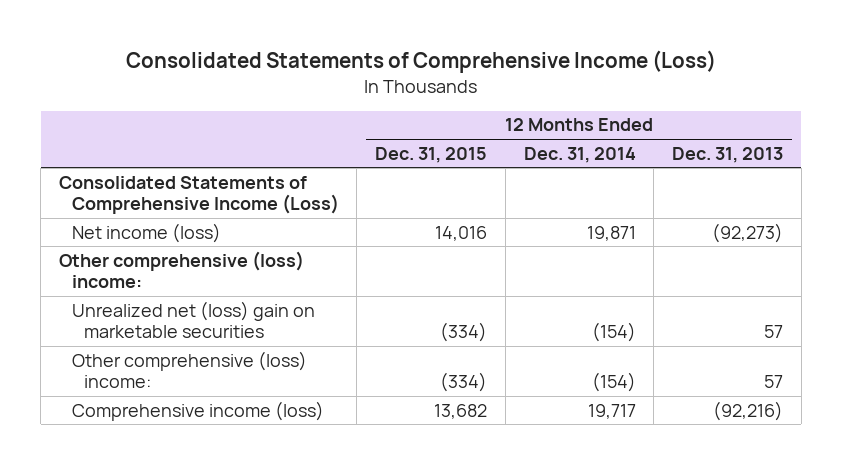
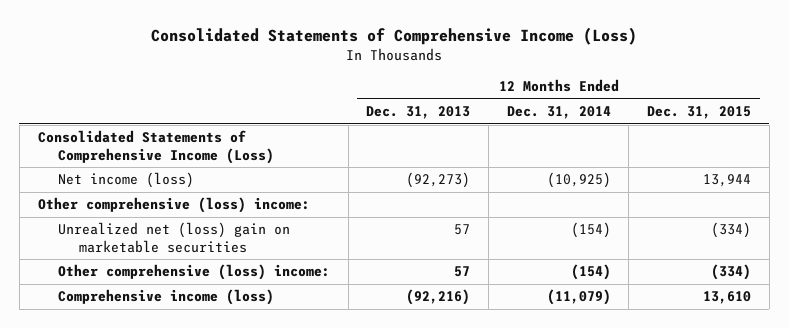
[435,225,488,241] 14,016 -> [703,174,752,188] 13,944
[586,225,636,241] 19,871 -> [546,172,611,189] (10,925)
[434,403,488,419] 13,682 -> [703,291,752,305] 13,610
[587,403,636,419] 19,717 -> [546,289,611,306] (11,079)

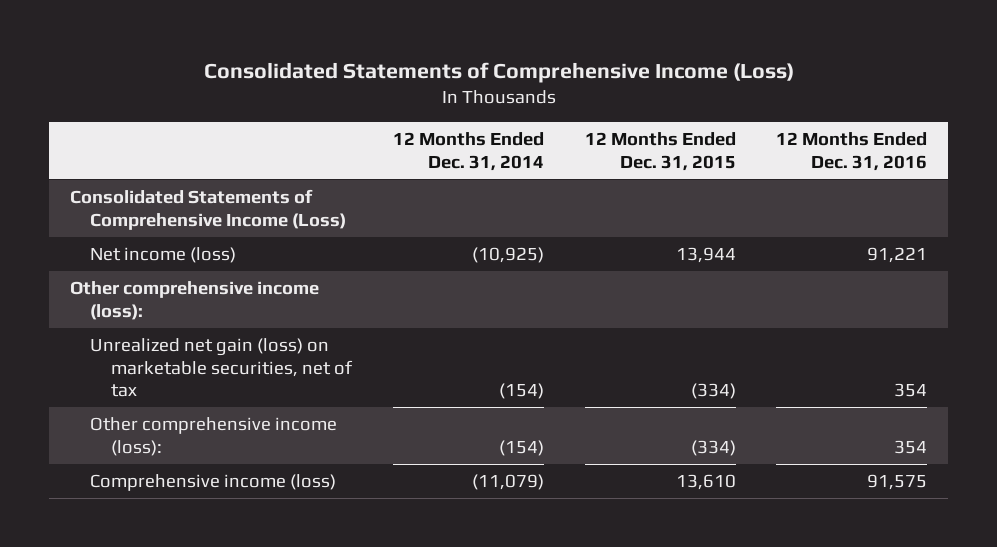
[366,106,471,120] Dec. 31, 2013 -> none
none -> [776,132,928,171] 12 Months Ended Dec. 31, 2016
[37,197,310,214] Other comprehensive (loss) income: -> [69,281,319,320] Other comprehensive income (loss):
[58,222,291,253] Unrealized net (loss) gain on marketable securities -> [90,338,353,398] Unrealized net gain (loss) on marketable securities, net of tax
[58,264,331,281] Other comprehensive (loss) income: -> [90,417,338,456] Other comprehensive income (loss):

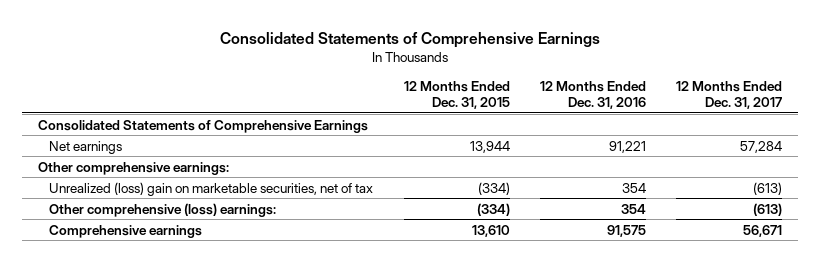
[203,62,794,84] Consolidated Statements of Comprehensive Income (Loss) -> [219,31,600,48] Consolidated Statements of Comprehensive Earnings
[392,132,544,171] 12 Months Ended Dec. 31, 2014 -> none
none -> [676,81,783,110] 12 Months Ended Dec. 31, 2017
[69,189,347,230] Consolidated Statements of Comprehensive Income (Loss) -> [37,119,368,133] Consolidated Statements of Comprehensive Earnings
[90,247,237,264] Net income (loss) -> [49,140,123,154] Net earnings
[69,281,319,320] Other comprehensive income (loss): -> [37,161,229,175] Other comprehensive earnings:
[90,338,353,398] Unrealized net gain (loss) on marketable securities, net of tax -> [49,181,374,196] Unrealized (loss) gain on marketable securities, net of tax
[90,417,338,456] Other comprehensive income (loss): -> [49,202,277,217] Other comprehensive (loss) earnings:
[90,474,337,492] Comprehensive income (loss) -> [49,224,203,238] Comprehensive earnings

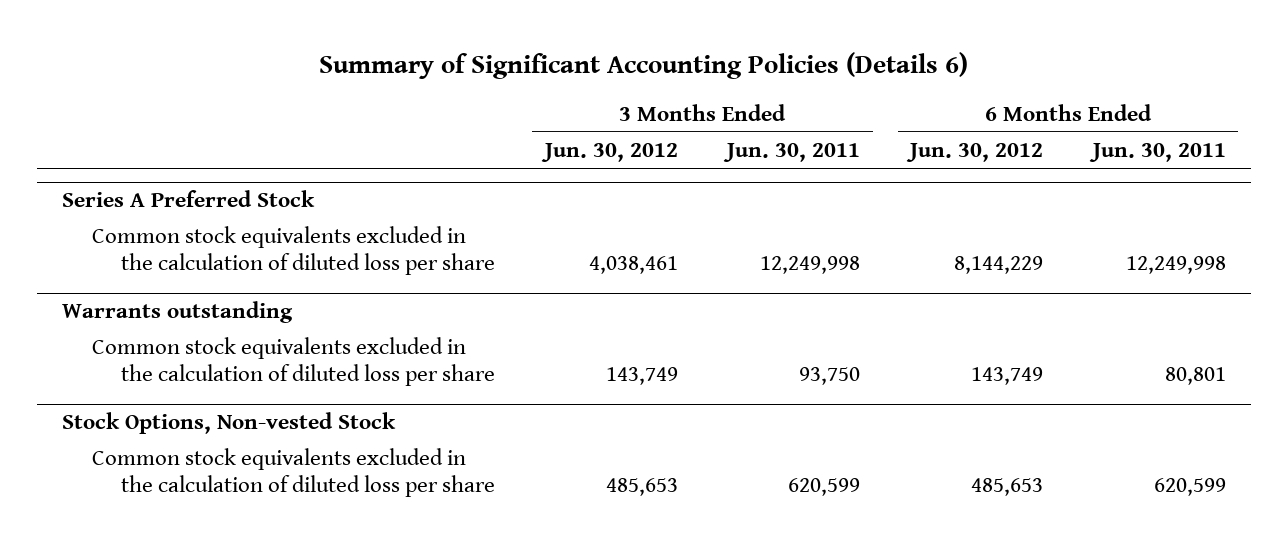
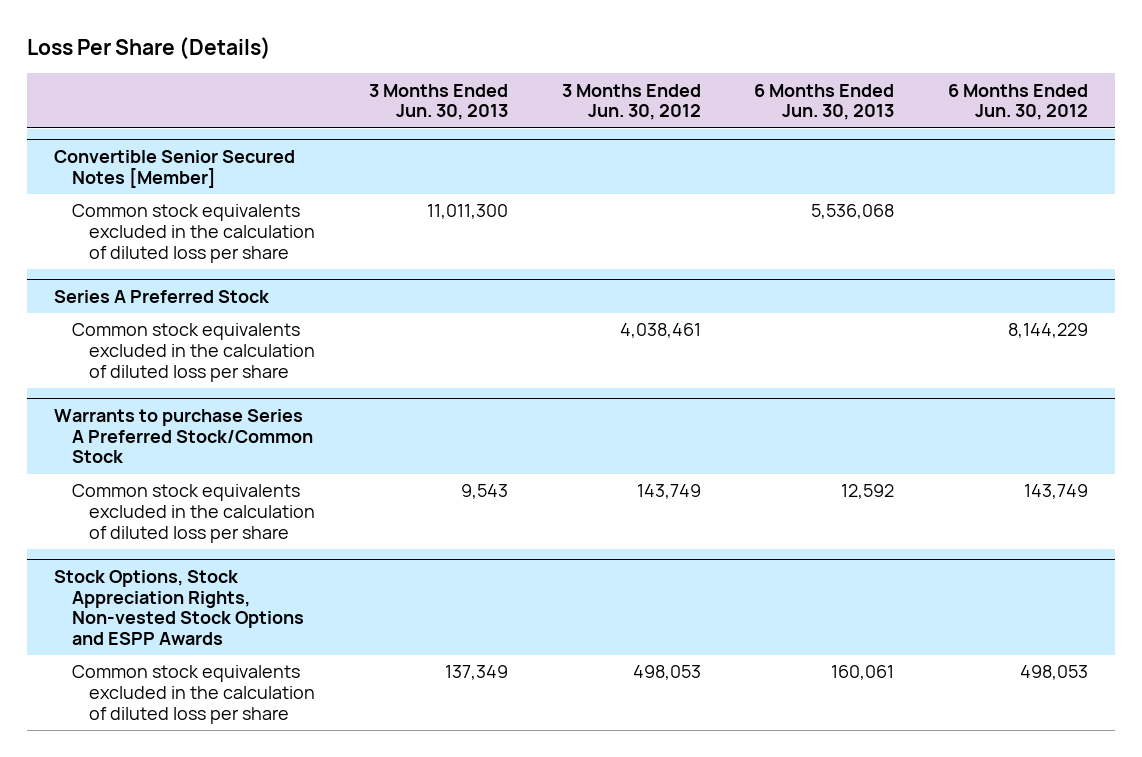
[318,51,968,79] Summary of Significant Accounting Policies (Details 6) -> [27,37,272,60] Loss Per Share (Details)
[723,143,861,163] Jun. 30, 2011 -> none
[1088,143,1226,163] Jun. 30, 2011 -> none
none -> [368,83,508,121] 3 Months Ended Jun. 30, 2013
none -> [754,83,895,121] 6 Months Ended Jun. 30, 2013
none -> [53,149,295,188] Convertible Senior Secured Notes [Member]
none -> [71,204,316,264] Common stock equivalents excluded in the calculation of diluted loss per share
[62,301,294,324] Warrants outstanding -> none
none -> [53,408,313,464] Warrants to purchase Series A Preferred Stock/Common Stock
[62,412,397,435] Stock Options, Non-vested Stock -> none
none -> [53,569,304,646] Stock Options, Stock Appreciation Rights, Non-vested Stock Options and ESPP Awards
[605,477,678,496] 485,653 -> [632,665,701,681] 498,053
[971,477,1044,496] 485,653 -> [1019,665,1088,681] 498,053

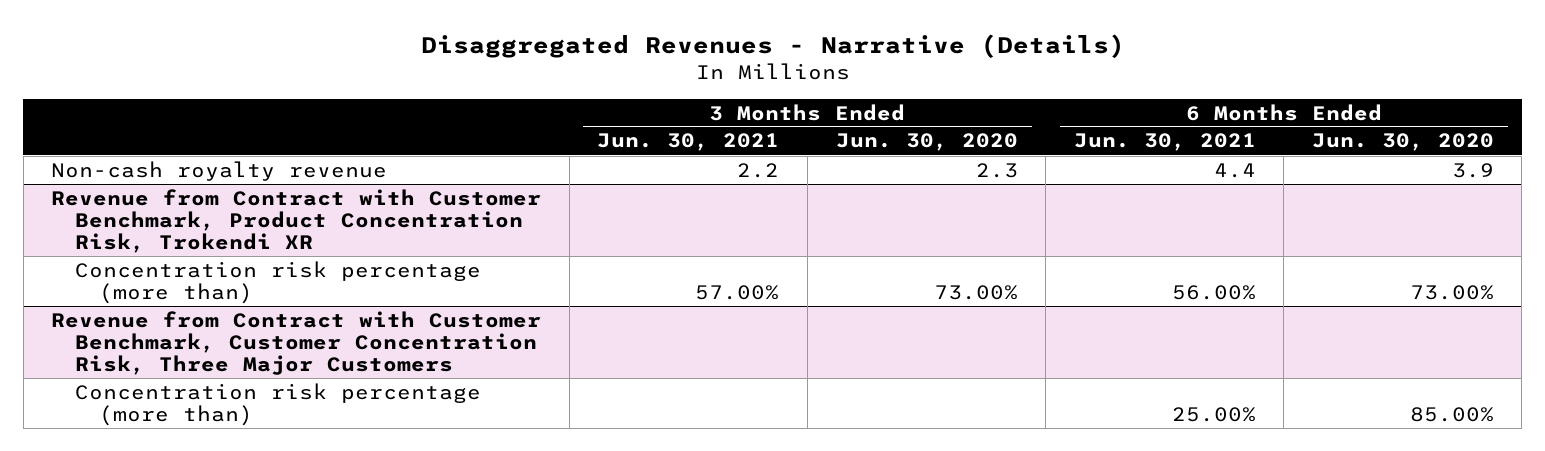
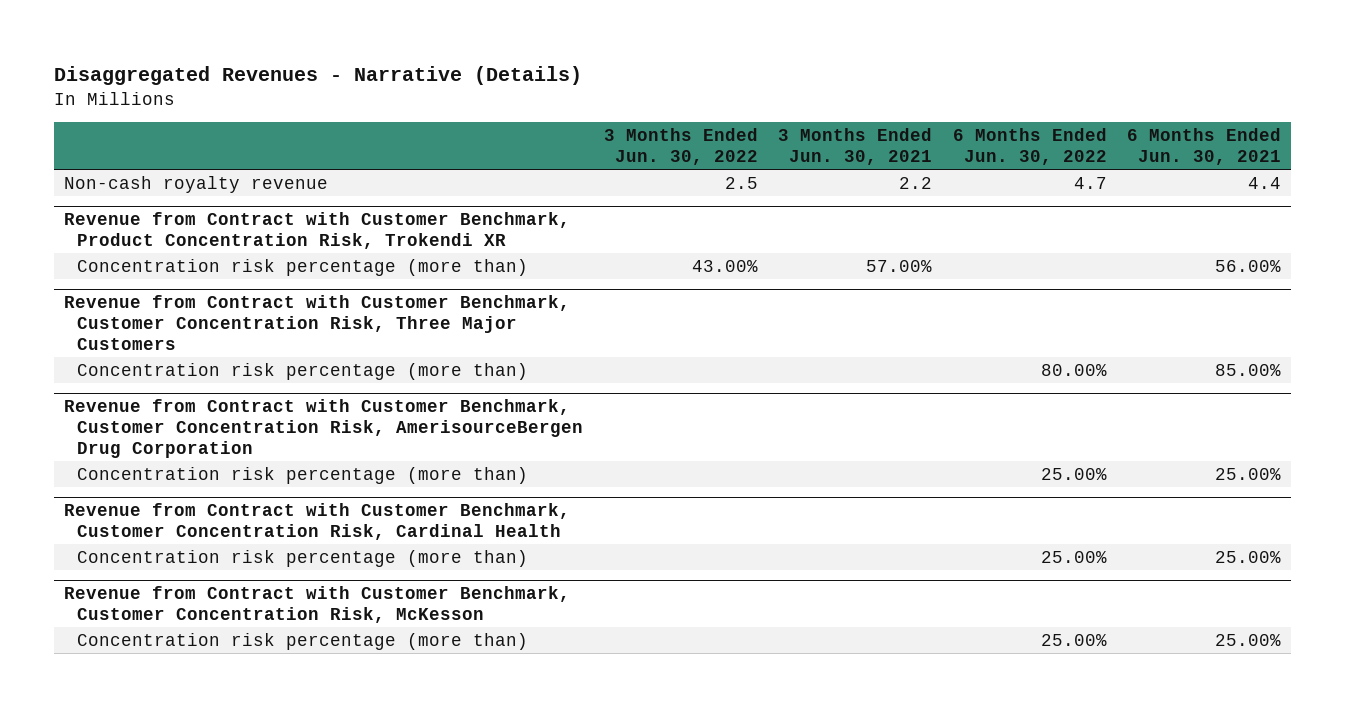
[835,133,1018,152] Jun. 30, 2020 -> none
[1311,133,1494,152] Jun. 30, 2020 -> none
none -> [603,128,758,165] 3 Months Ended Jun. 30, 2022
none -> [952,128,1107,165] 6 Months Ended Jun. 30, 2022
none -> [77,362,529,380] Concentration risk percentage (more than)
none -> [64,399,584,458] Revenue from Contract with Customer Benchmark, Customer Concentration Risk, AmerisourceBergen Drug Corporation
none -> [64,503,571,540] Revenue from Contract with Customer Benchmark, Customer Concentration Risk, Cardinal Health
none -> [77,549,529,567] Concentration risk percentage (more than)
none -> [64,586,571,623] Revenue from Contract with Customer Benchmark, Customer Concentration Risk, McKesson
none -> [77,632,529,650] Concentration risk percentage (more than)

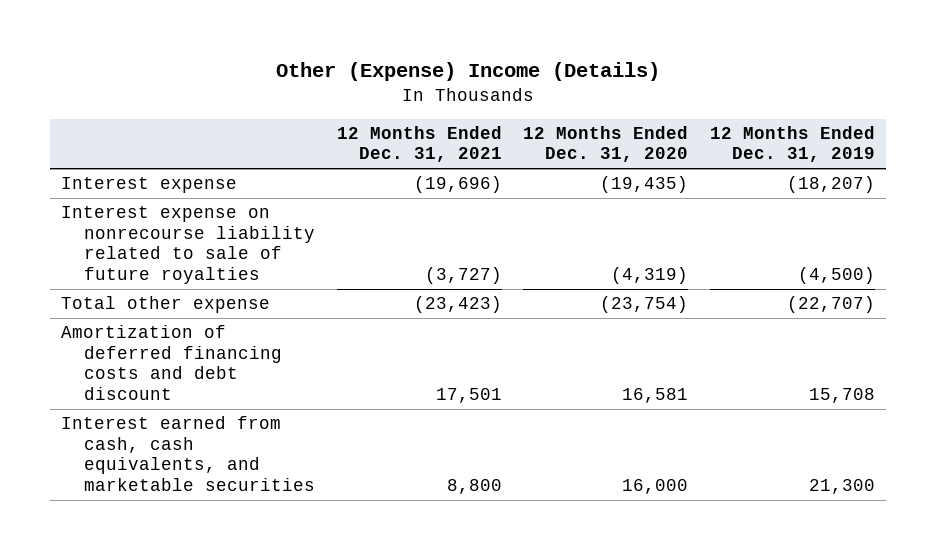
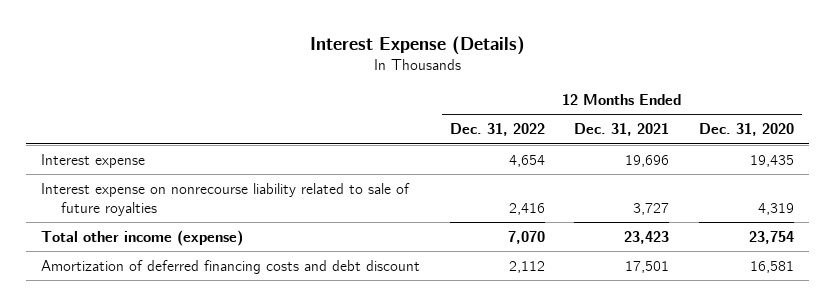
[275,62,660,82] Other (Expense) Income (Details) -> [309,35,525,55] Interest Expense (Details)
[709,126,875,163] 12 Months Ended Dec. 31, 2019 -> none
none -> [449,123,545,137] Dec. 31, 2022
[413,176,502,194] (19,696) -> [625,154,670,167] 19,696
[600,176,689,194] (19,435) -> [750,154,795,167] 19,435
[424,266,502,284] (3,727) -> [633,202,670,215] 3,727
[611,266,689,284] (4,319) -> [758,202,795,215] 4,319
[60,296,270,314] Total other expense -> [41,229,244,246] Total other income (expense)
[413,296,502,314] (23,423) -> [624,230,670,244] 23,423
[600,296,689,314] (23,754) -> [749,230,795,244] 23,754
[60,416,316,491] Interest earned from cash, cash equivalents, and marketable securities -> none

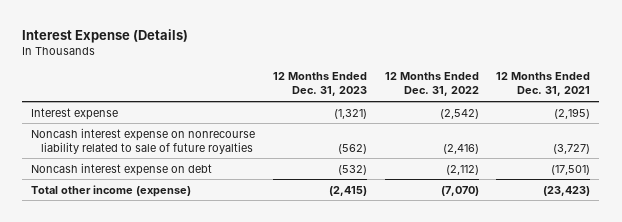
[699,123,795,137] Dec. 31, 2020 -> none
none -> [272,72,367,97] 12 Months Ended Dec. 31, 2023
[41,259,421,274] Amortization of deferred financing costs and debt discount -> none
[508,154,545,167] 4,654 -> [439,108,479,119] (2,542)
[625,154,670,167] 19,696 -> [554,107,591,119] (2,195)
[41,182,411,216] Interest expense on nonrecourse liability related to sale of future royalties -> [31,127,256,154] Noncash interest expense on nonrecourse liability related to sale of future royalties
[508,202,545,215] 2,416 -> [442,143,479,154] (2,416)
[633,202,670,215] 3,727 -> [553,143,591,154] (3,727)
none -> [31,162,213,176] Noncash interest expense on debt
[507,230,545,244] 7,070 -> [440,185,479,196] (7,070)
[624,230,670,244] 23,423 -> [543,185,591,196] (23,423)

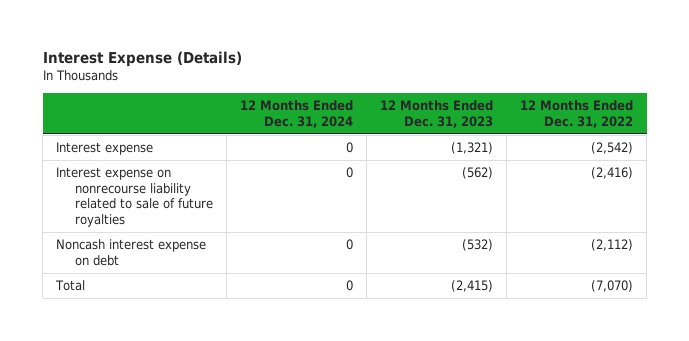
[496,72,591,97] 12 Months Ended Dec. 31, 2021 -> none
none -> [240,100,354,128] 12 Months Ended Dec. 31, 2024
[31,127,256,154] Noncash interest expense on nonrecourse liability related to sale of future royalties -> [56,167,214,227] Interest expense on nonrecourse liability related to sale of future royalties
[31,184,192,197] Total other income (expense) -> [55,280,86,292] Total

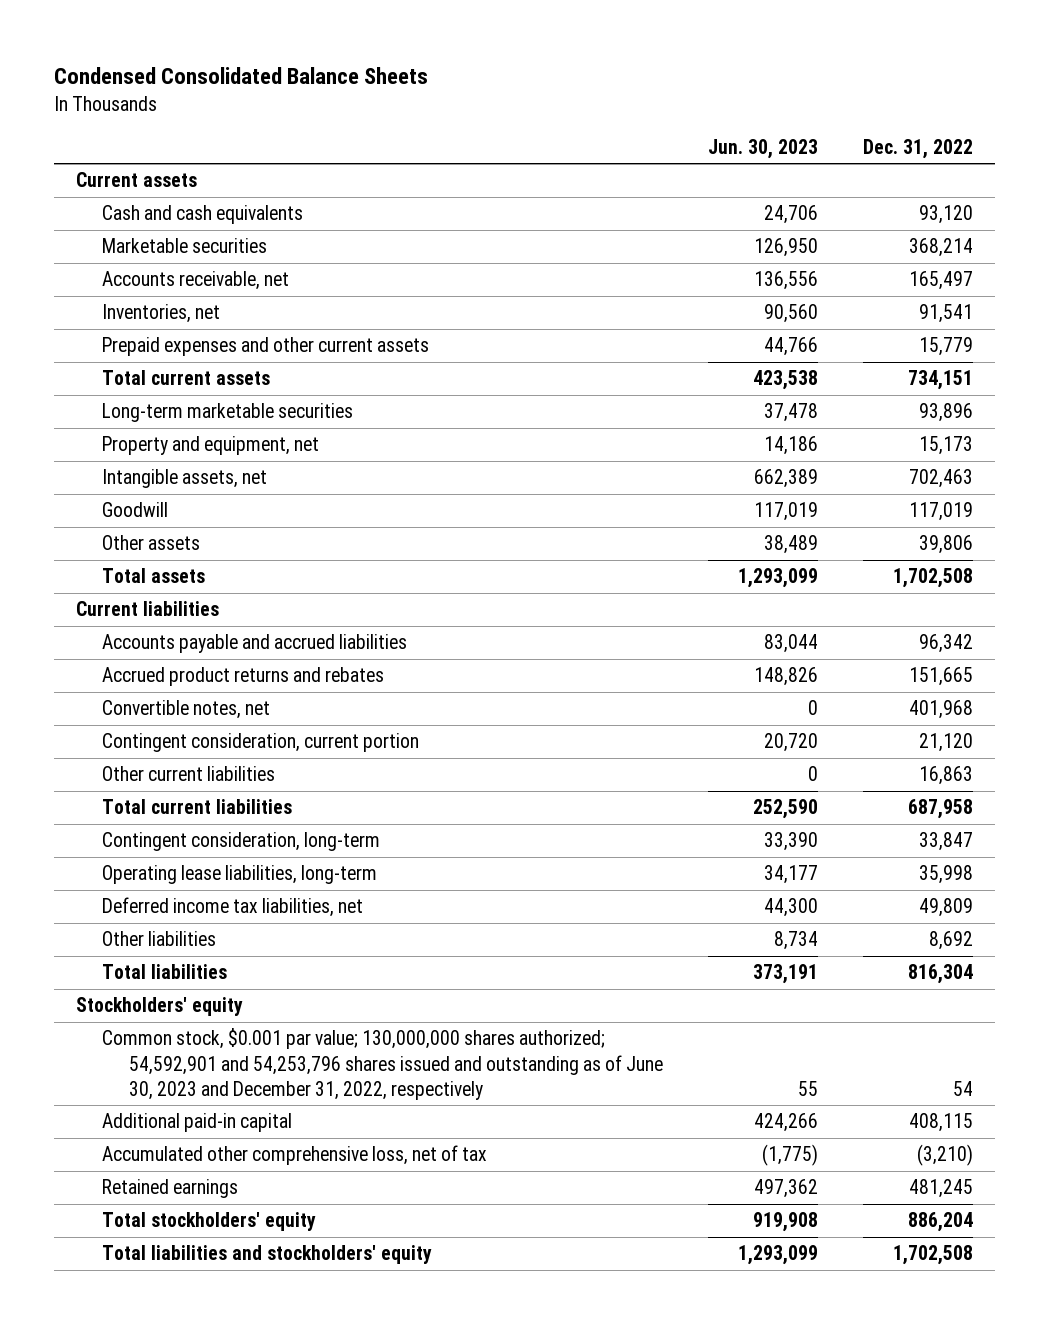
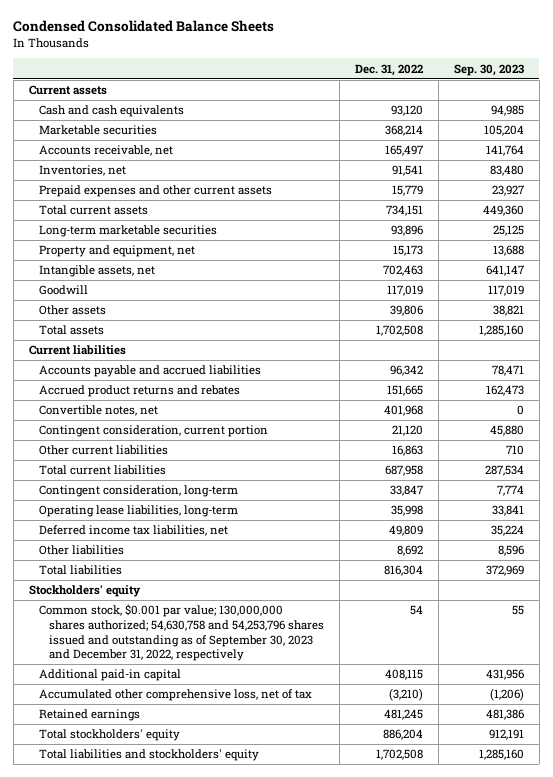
[707,138,818,159] Jun. 30, 2023 -> none
none -> [453,63,524,76] Sep. 30, 2023
[102,1028,663,1100] Common stock, $0.001 par value; 130,000,000 shares authorized; 54,592,901 and 54,253,796 shares issued and outstanding as of June 30, 2023 and December 31, 2022, respectively -> [39,604,325,662] Common stock, $0.001 par value; 130,000,000 shares authorized; 54,630,758 and 54,253,796 shares issued and outstanding as of September 30, 2023 and December 31, 2022, respectively

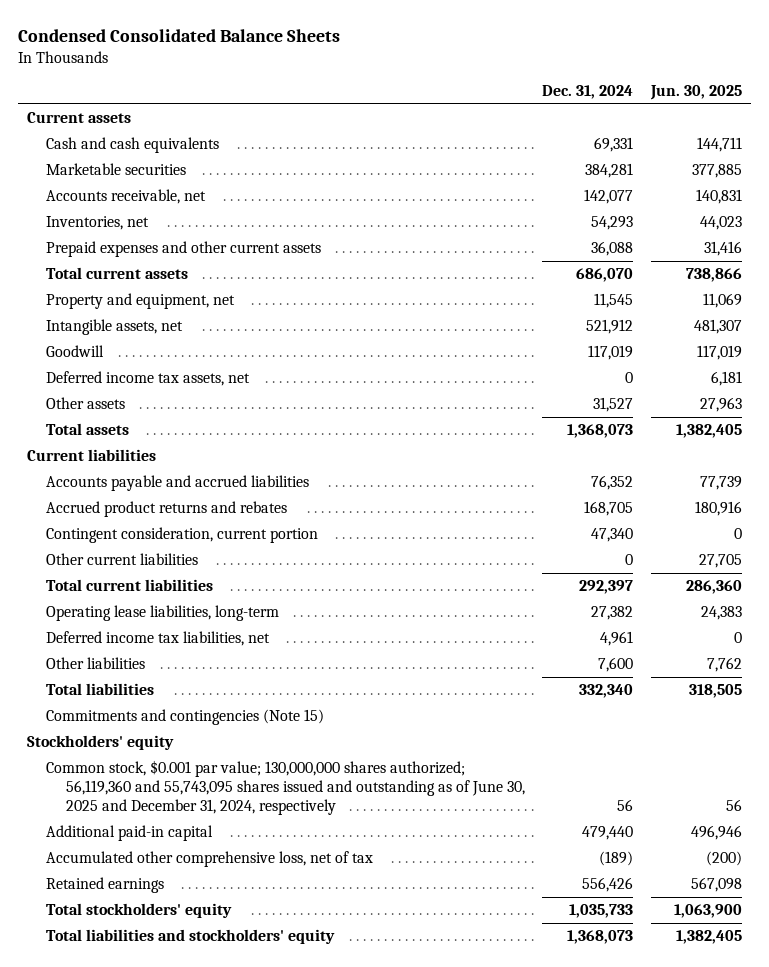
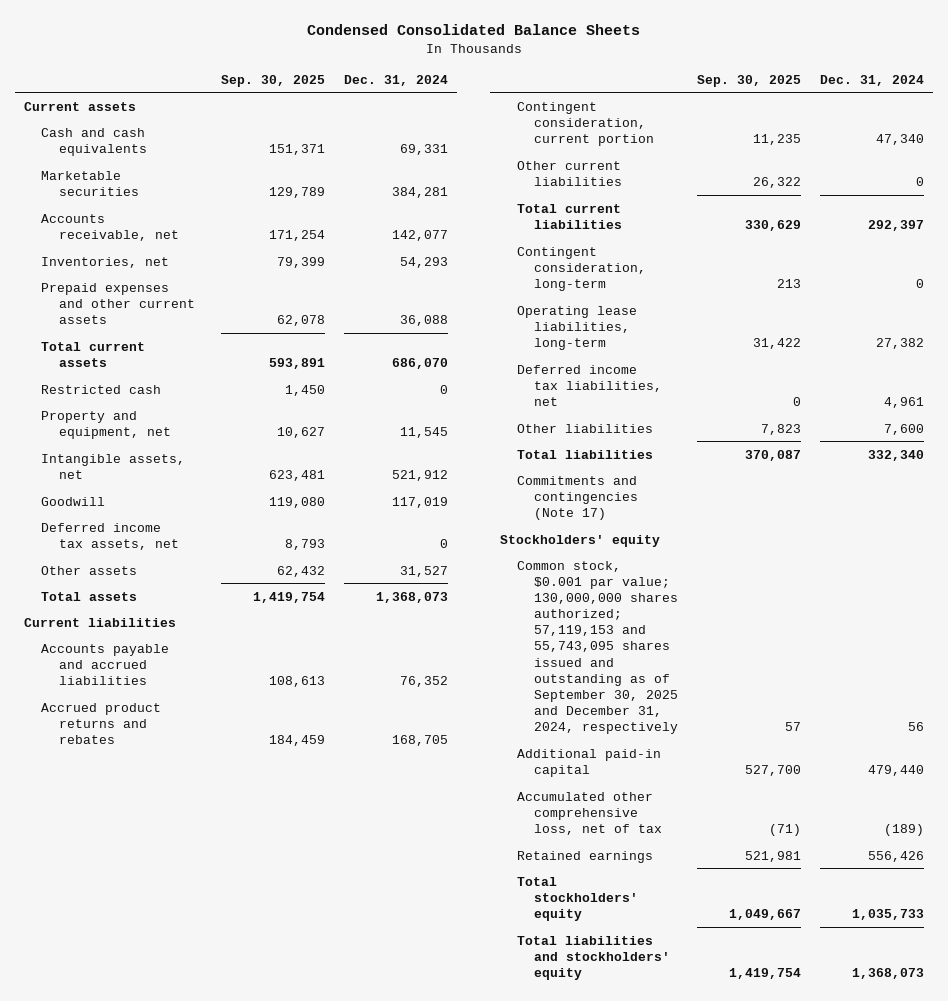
[650,85,743,101] Jun. 30, 2025 -> none
none -> [221,74,326,87] Sep. 30, 2025
none -> [41,384,162,394] Restricted cash
none -> [516,246,647,291] Contingent consideration, long-term
[46,709,325,726] Commitments and contingencies (Note 15) -> [516,475,639,520] Commitments and contingencies (Note 17)
[46,760,525,816] Common stock, $0.001 par value; 130,000,000 shares authorized; 56,119,360 and 55,743,095 shares issued and outstanding as of June 30, 2025 and December 31, 2024, respectively -> [516,560,679,735] Common stock, $0.001 par value; 130,000,000 shares authorized; 57,119,153 and 55,743,095 shares issued and outstanding as of September 30, 2025 and December 31, 2024, respectively

